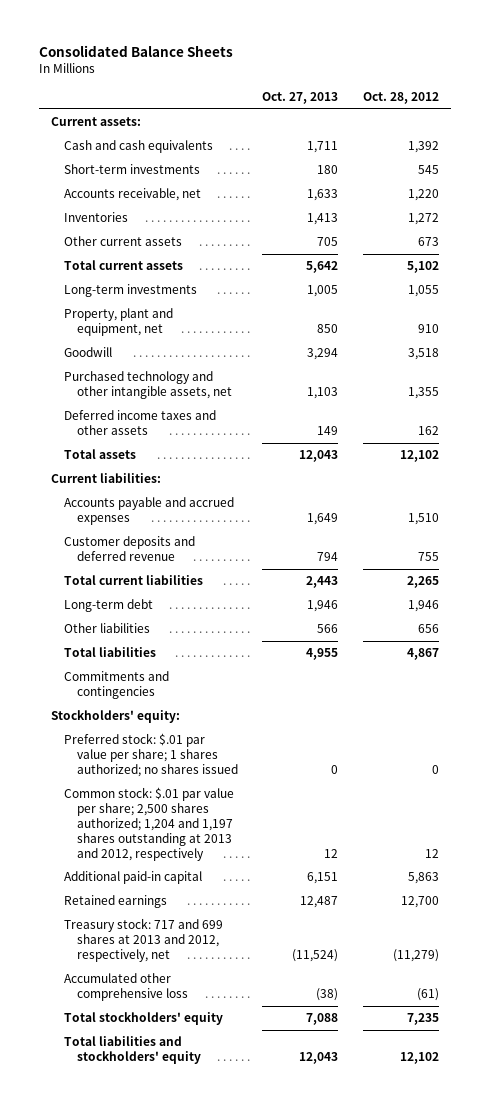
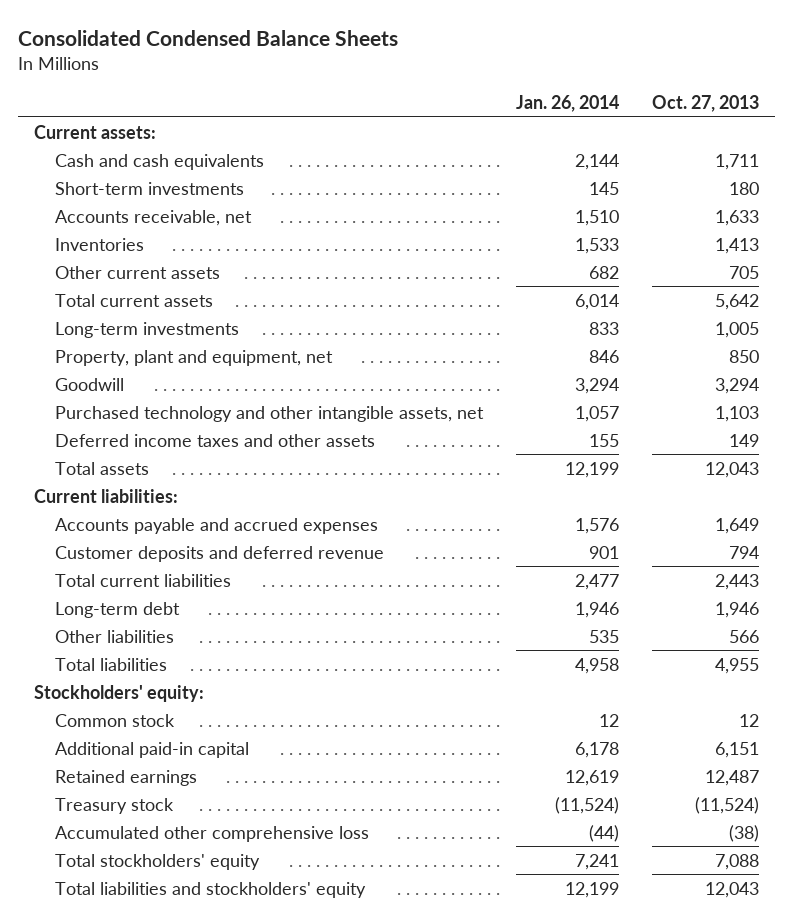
[38,45,233,58] Consolidated Balance Sheets -> [17,29,398,46] Consolidated Condensed Balance Sheets
[362,92,439,105] Oct. 28, 2012 -> none
none -> [516,94,620,112] Jan. 26, 2014
[63,671,169,700] Commitments and contingencies -> none
[63,733,238,777] Preferred stock: $.01 par value per share; 1 shares authorized; no shares issued -> none
[63,787,234,861] Common stock: $.01 par value per share; 2,500 shares authorized; 1,204 and 1,197 shares outstanding at 2013 and 2012, respectively -> [55,713,176,727] Common stock
[63,918,223,962] Treasury stock: 717 and 699 shares at 2013 and 2012, respectively, net -> [55,797,175,814] Treasury stock

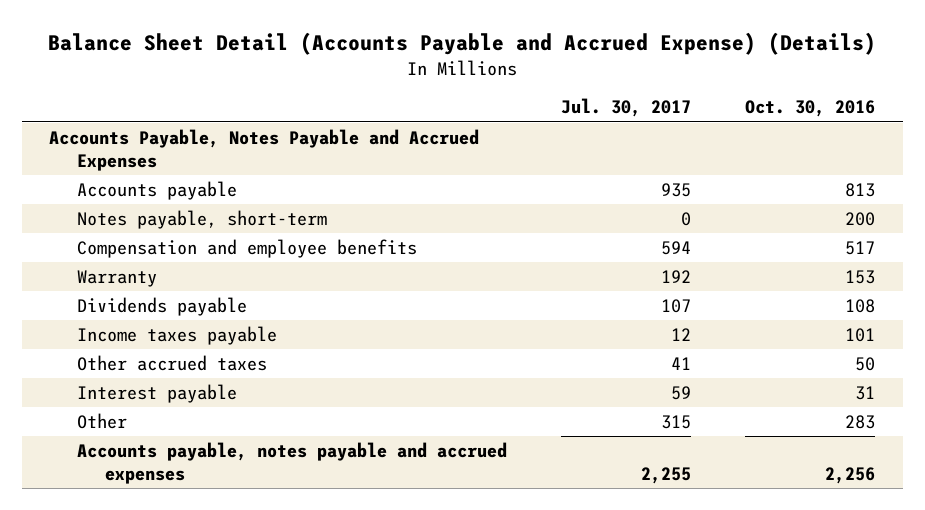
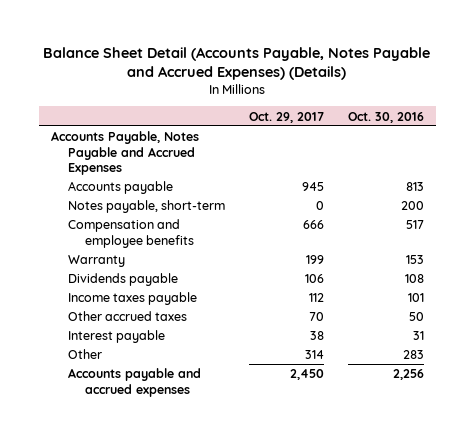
[48,32,877,56] Balance Sheet Detail (Accounts Payable and Accrued Expense) (Details) -> [43,46,431,81] Balance Sheet Detail (Accounts Payable, Notes Payable and Accrued Expenses) (Details)
[561,98,692,118] Jul. 30, 2017 -> none
none -> [248,111,324,123] Oct. 29, 2017
[77,441,508,484] Accounts payable, notes payable and accrued expenses -> [67,368,201,397] Accounts payable and accrued expenses

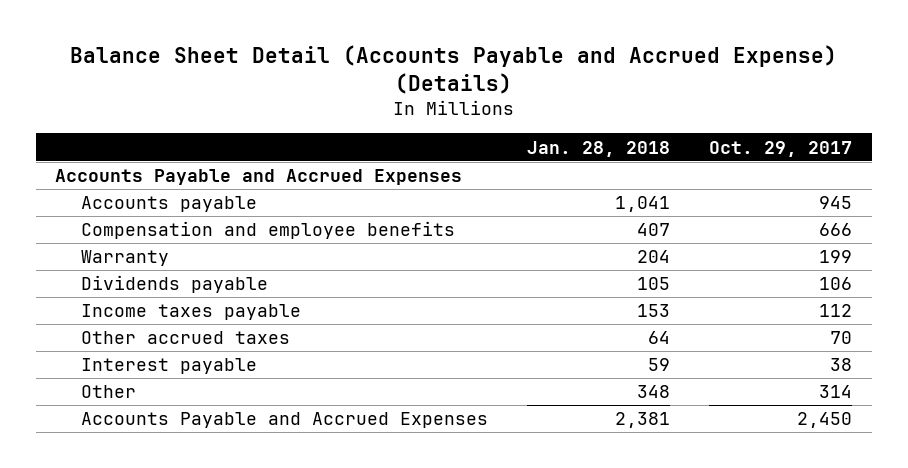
[43,46,431,81] Balance Sheet Detail (Accounts Payable, Notes Payable and Accrued Expenses) (Details) -> [69,45,837,95] Balance Sheet Detail (Accounts Payable and Accrued Expense) (Details)
[347,111,424,123] Oct. 30, 2016 -> none
none -> [527,140,671,157] Jan. 28, 2018
[50,131,199,176] Accounts Payable, Notes Payable and Accrued Expenses -> [55,169,463,186] Accounts Payable and Accrued Expenses
[67,200,225,214] Notes payable, short-term -> none
[67,368,201,397] Accounts payable and accrued expenses -> [81,412,489,429] Accounts Payable and Accrued Expenses

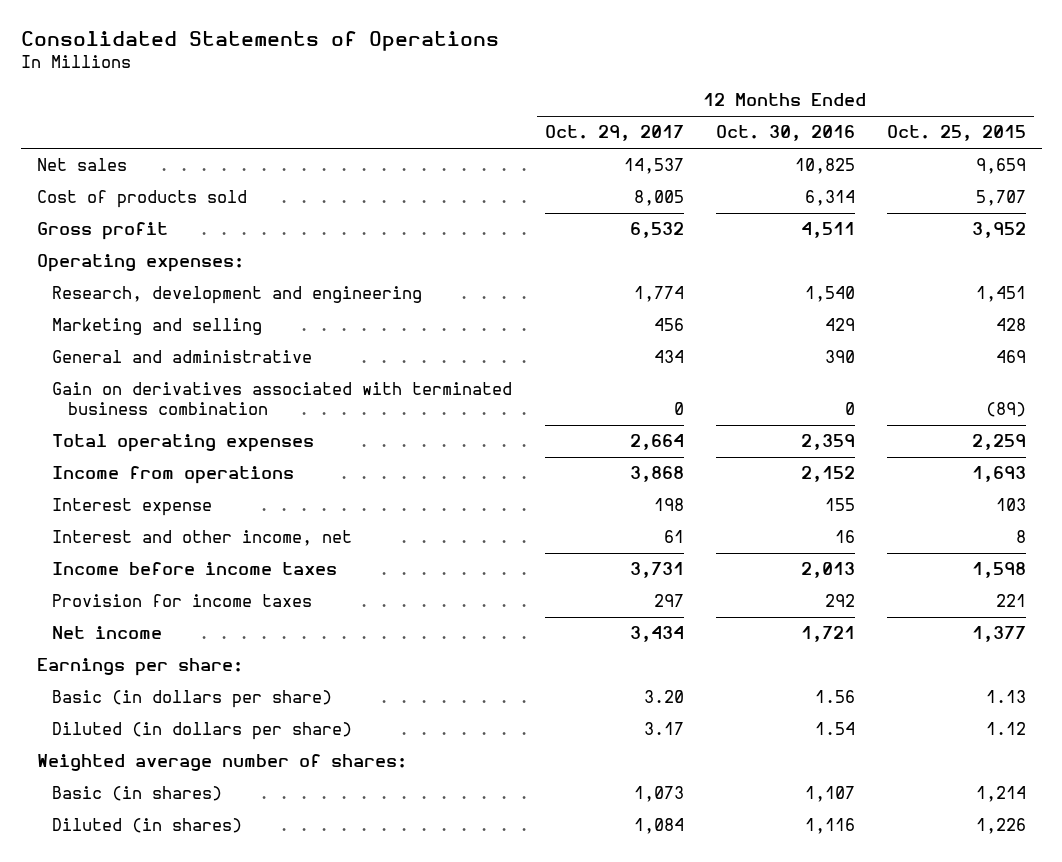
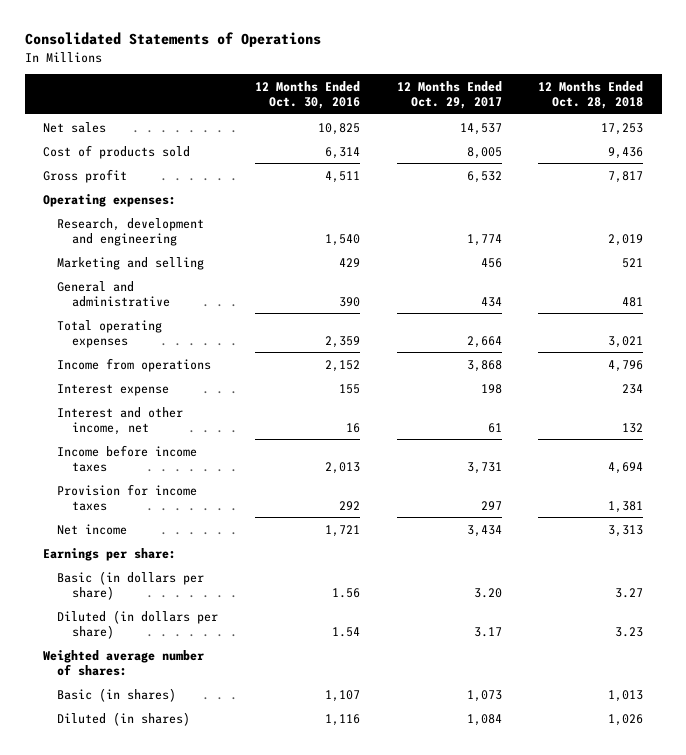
[886,125,1026,142] Oct. 25, 2015 -> none
none -> [538,80,644,110] 12 Months Ended Oct. 28, 2018
[52,382,513,416] Gain on derivatives associated with terminated business combination -> none

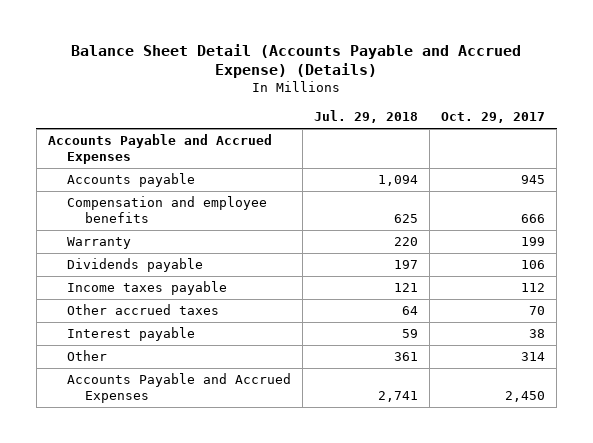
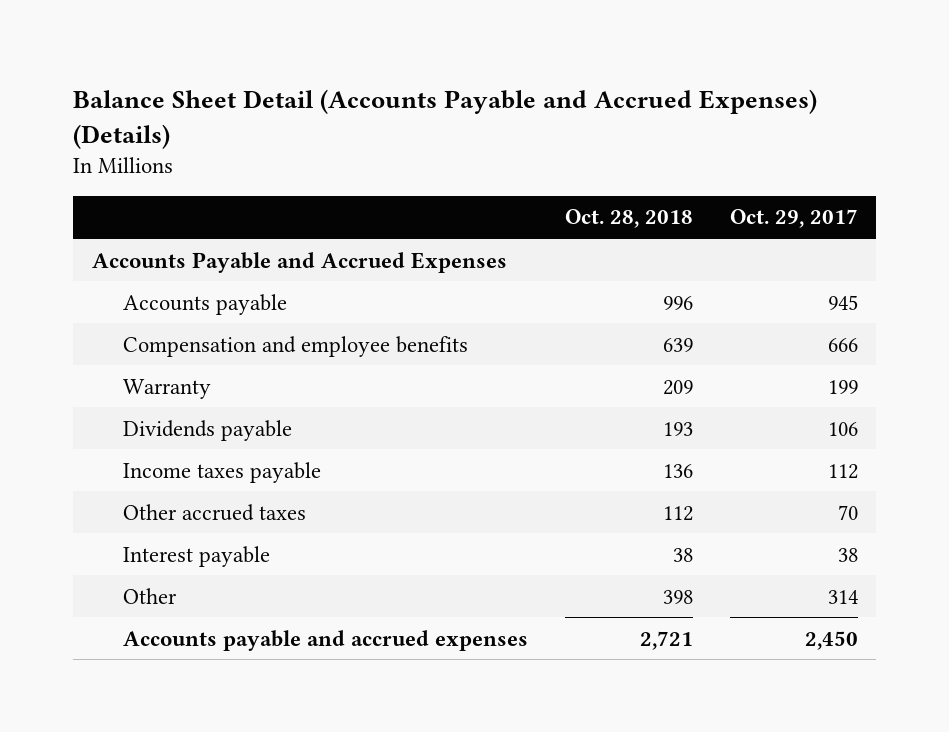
[71,43,522,79] Balance Sheet Detail (Accounts Payable and Accrued Expense) (Details) -> [73,89,818,150] Balance Sheet Detail (Accounts Payable and Accrued Expenses) (Details)
[313,110,418,124] Jul. 29, 2018 -> none
none -> [564,209,693,229] Oct. 28, 2018
[66,373,291,403] Accounts Payable and Accrued Expenses -> [122,629,528,651] Accounts payable and accrued expenses

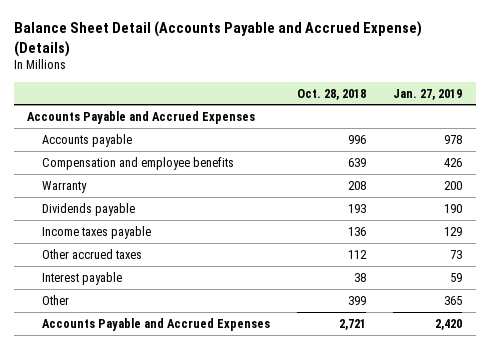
[73,89,818,150] Balance Sheet Detail (Accounts Payable and Accrued Expenses) (Details) -> [13,21,422,57] Balance Sheet Detail (Accounts Payable and Accrued Expense) (Details)
[729,209,858,229] Oct. 29, 2017 -> none
none -> [393,88,463,100] Jan. 27, 2019
[662,379,693,395] 209 -> [348,180,367,190] 208
[662,589,693,604] 398 -> [348,295,367,305] 399
[122,629,528,651] Accounts payable and accrued expenses -> [42,317,271,331] Accounts Payable and Accrued Expenses

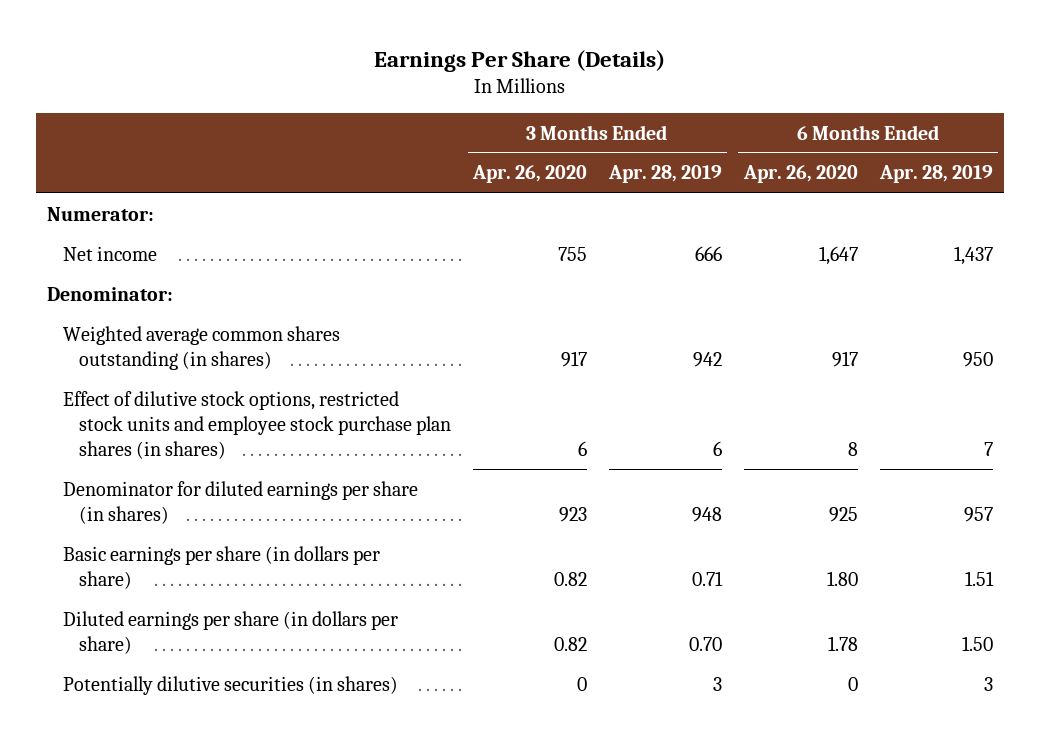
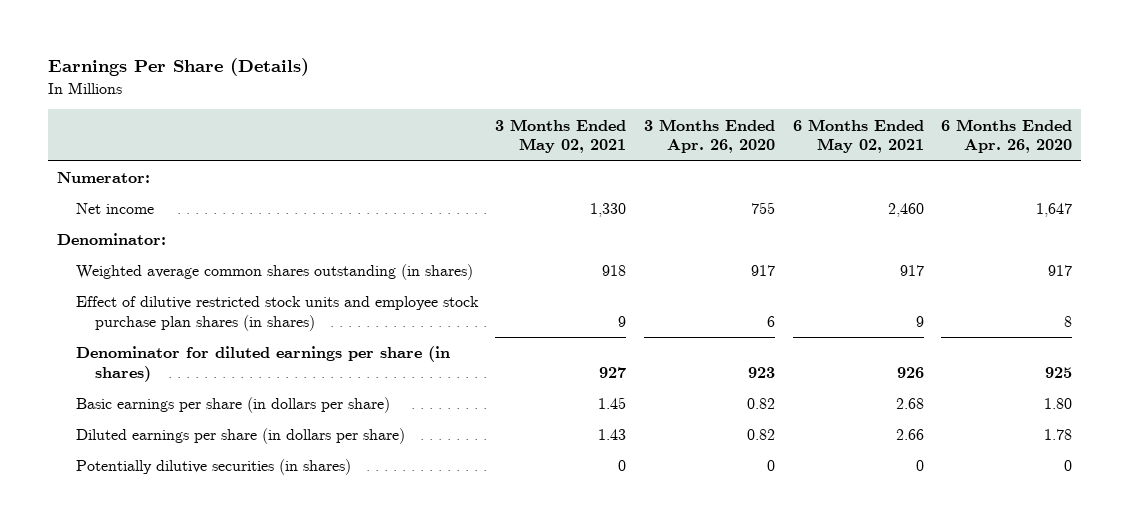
[607,165,722,184] Apr. 28, 2019 -> none
[878,165,993,184] Apr. 28, 2019 -> none
none -> [495,118,627,154] 3 Months Ended May 02, 2021
none -> [792,118,924,154] 6 Months Ended May 02, 2021
[63,390,452,460] Effect of dilutive stock options, restricted stock units and employee stock purchase plan shares (in shares) -> [75,296,479,331] Effect of dilutive restricted stock units and employee stock purchase plan shares (in shares)

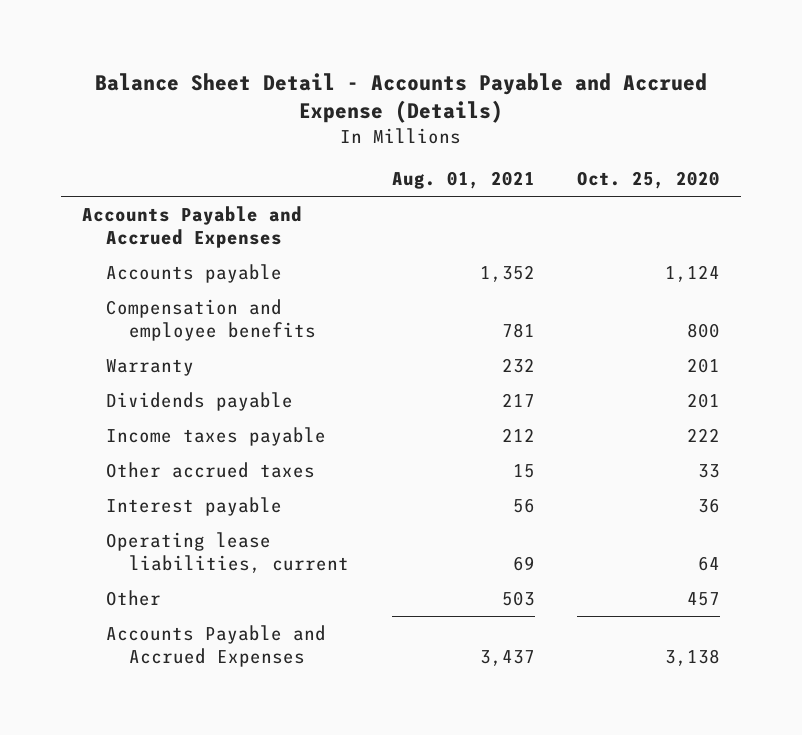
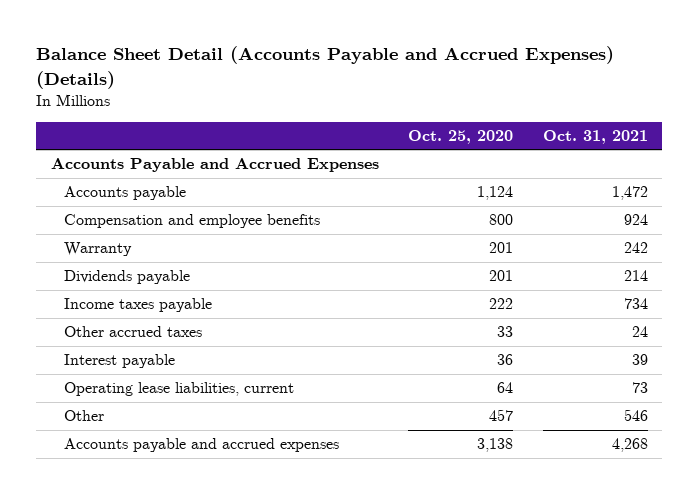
[94,72,707,124] Balance Sheet Detail - Accounts Payable and Accrued Expense (Details) -> [35,46,614,89] Balance Sheet Detail (Accounts Payable and Accrued Expenses) (Details)
[391,171,535,190] Aug. 01, 2021 -> none
none -> [542,129,648,144] Oct. 31, 2021
[105,625,326,667] Accounts Payable and Accrued Expenses -> [64,438,340,453] Accounts payable and accrued expenses

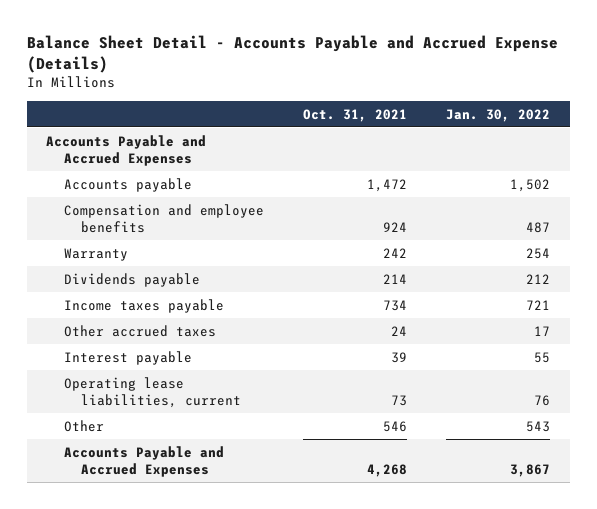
[35,46,614,89] Balance Sheet Detail (Accounts Payable and Accrued Expenses) (Details) -> [26,34,558,73] Balance Sheet Detail - Accounts Payable and Accrued Expense (Details)
[408,129,514,144] Oct. 25, 2020 -> none
none -> [446,108,551,122] Jan. 30, 2022
[64,438,340,453] Accounts payable and accrued expenses -> [63,445,224,477] Accounts Payable and Accrued Expenses

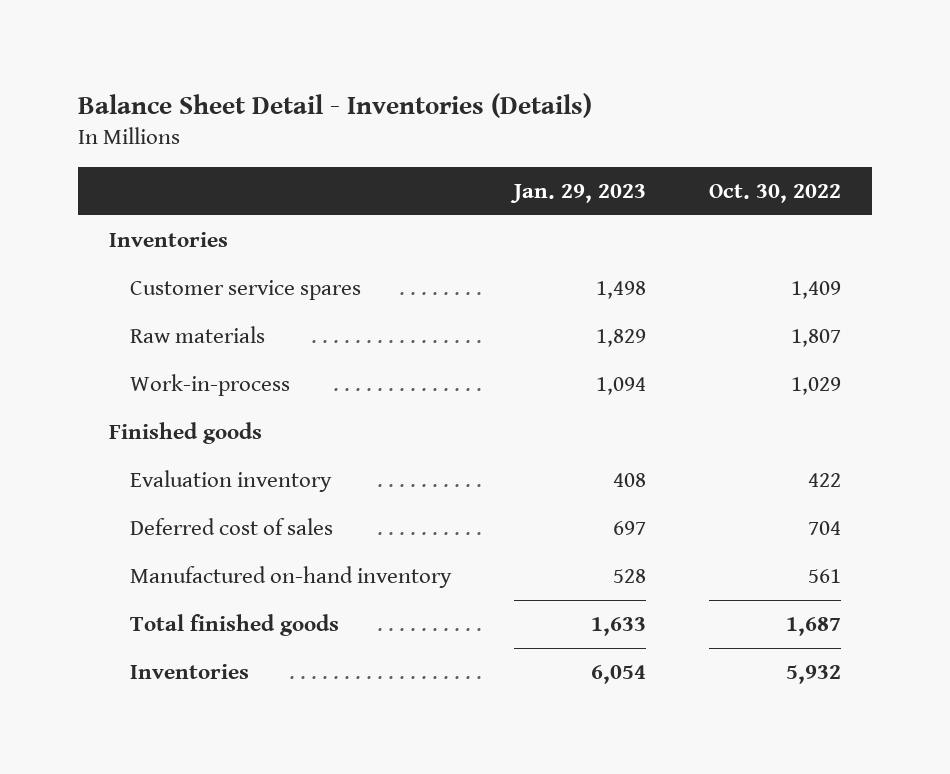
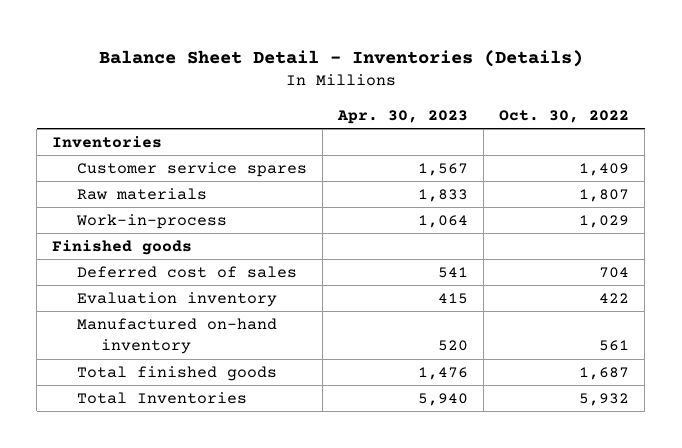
[509,184,646,204] Jan. 29, 2023 -> none
none -> [336,109,468,124] Apr. 30, 2023
[129,469,332,492] Evaluation inventory -> [76,291,277,307] Evaluation inventory
[129,663,249,679] Inventories -> [76,391,247,404] Total Inventories

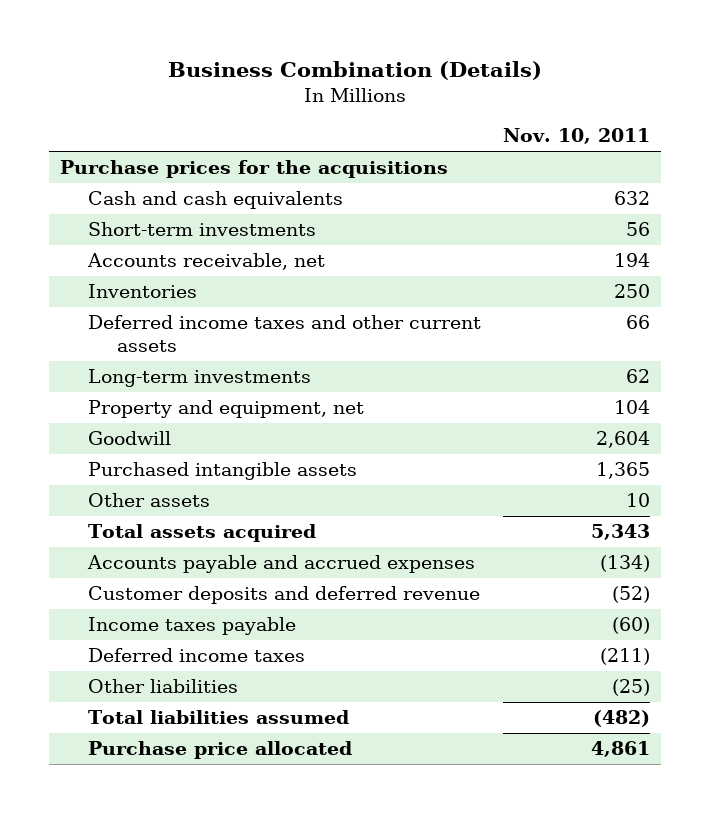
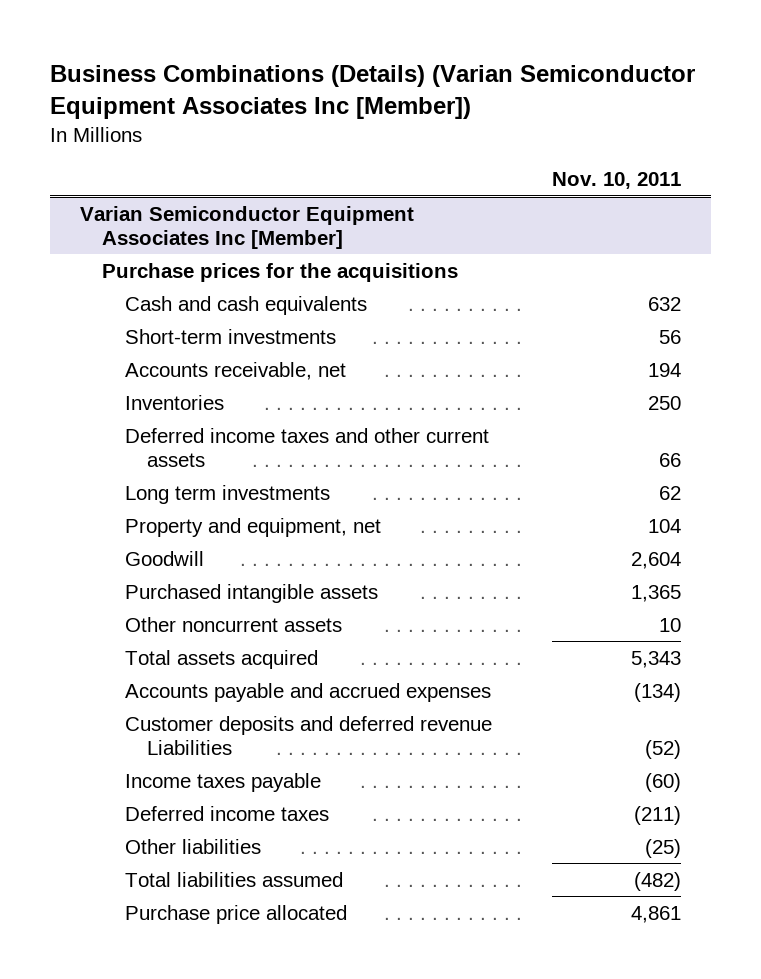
[167,60,542,80] Business Combination (Details) -> [49,64,695,120] Business Combinations (Details) (Varian Semiconductor Equipment Associates Inc [Member])
none -> [79,205,414,249] Varian Semiconductor Equipment Associates Inc [Member]
[88,369,312,388] Long-term investments -> [124,484,330,504] Long term investments
[88,493,211,508] Other assets -> [124,616,342,632] Other noncurrent assets
[88,586,481,605] Customer deposits and deferred revenue -> [124,715,492,755] Customer deposits and deferred revenue Liabilities

